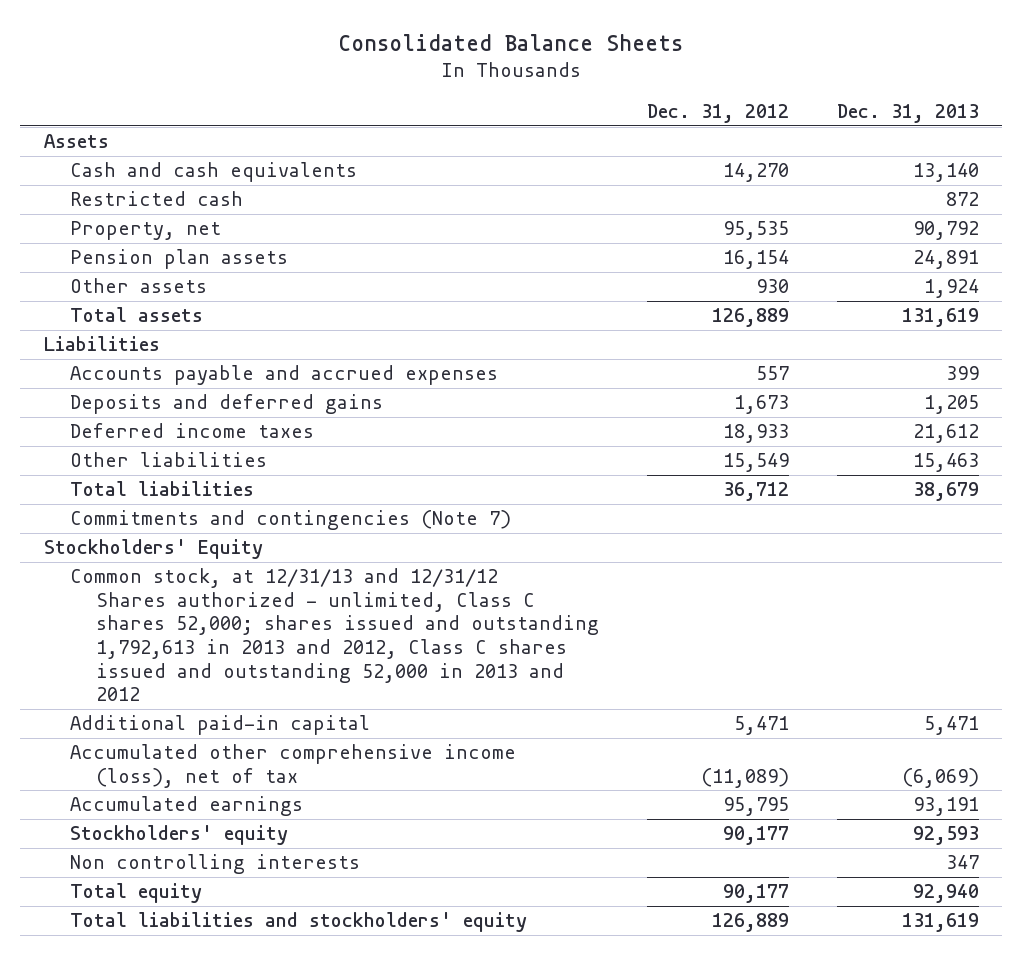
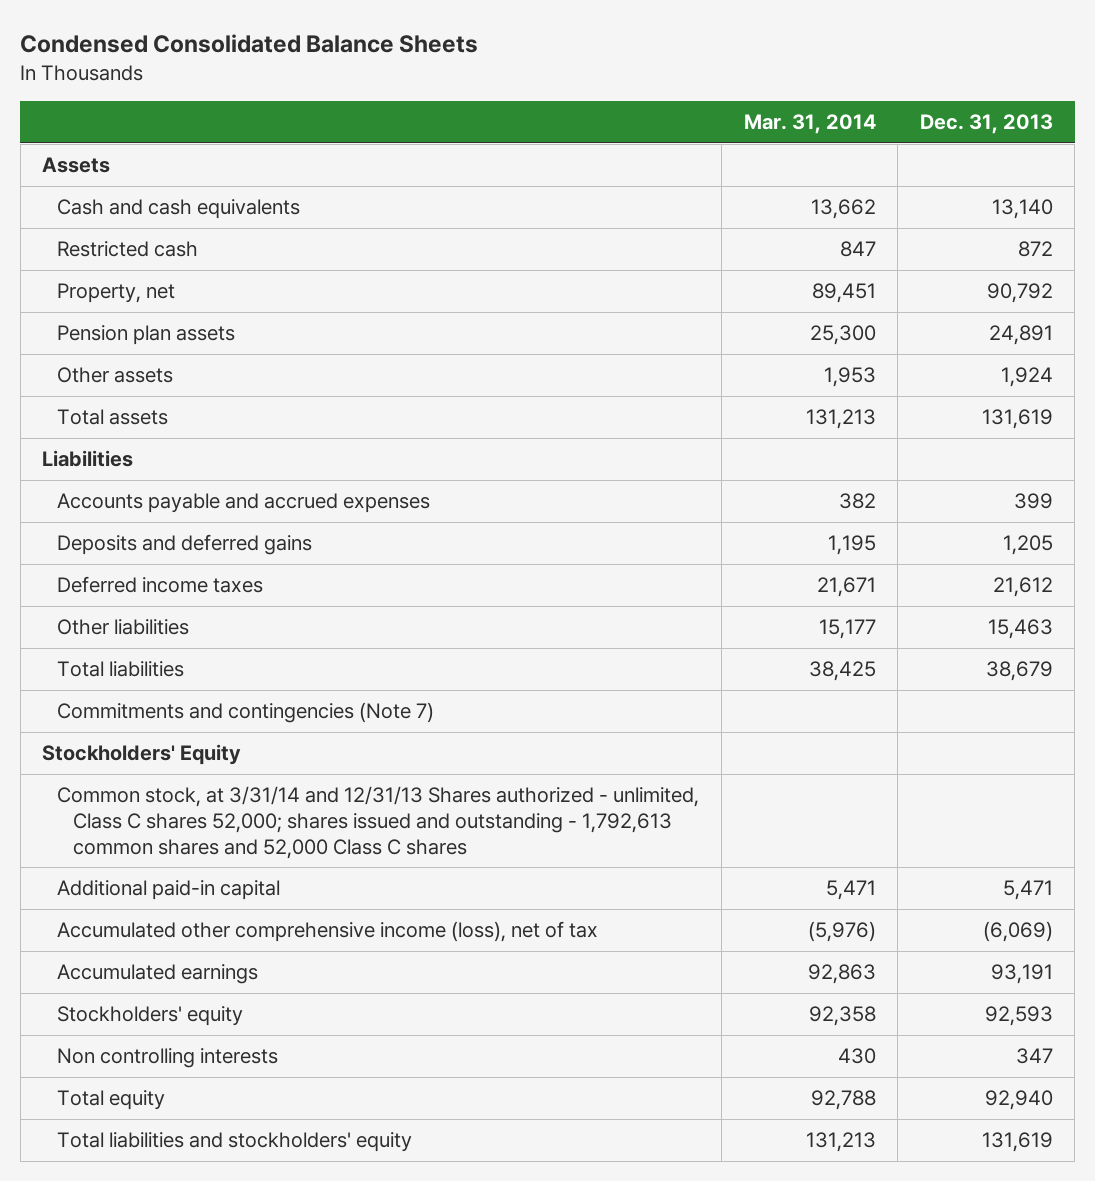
[338,33,684,51] Consolidated Balance Sheets -> [20,34,479,54] Condensed Consolidated Balance Sheets
[646,104,789,124] Dec. 31, 2012 -> none
none -> [743,114,876,135] Mar. 31, 2014
[69,568,599,702] Common stock, at 12/31/13 and 12/31/12 Shares authorized - unlimited, Class C shares 52,000; shares issued and outstanding 1,792,613 in 2013 and 2012, Class C shares issued and outstanding 52,000 in 2013 and 2012 -> [57,786,700,859] Common stock, at 3/31/14 and 12/31/13 Shares authorized - unlimited, Class C shares 52,000; shares issued and outstanding - 1,792,613 common shares and 52,000 Class C shares

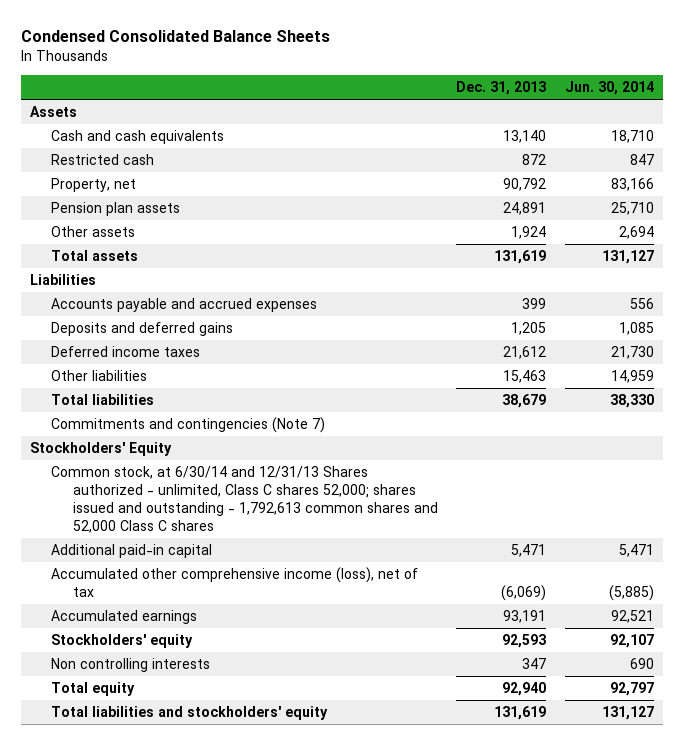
[743,114,876,135] Mar. 31, 2014 -> none
none -> [564,80,654,95] Jun. 30, 2014
[57,786,700,859] Common stock, at 3/31/14 and 12/31/13 Shares authorized - unlimited, Class C shares 52,000; shares issued and outstanding - 1,792,613 common shares and 52,000 Class C shares -> [51,466,438,534] Common stock, at 6/30/14 and 12/31/13 Shares authorized - unlimited, Class C shares 52,000; shares issued and outstanding - 1,792,613 common shares and 52,000 Class C shares

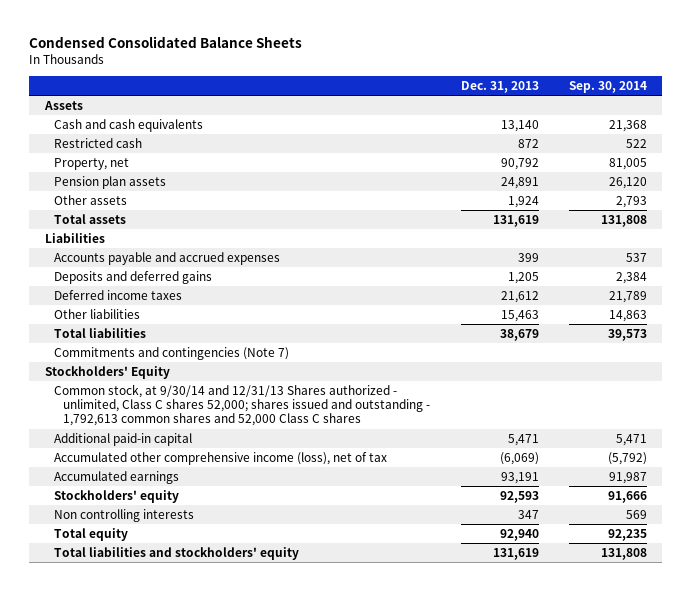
[564,80,654,95] Jun. 30, 2014 -> none
none -> [569,80,648,93] Sep. 30, 2014
[51,466,438,534] Common stock, at 6/30/14 and 12/31/13 Shares authorized - unlimited, Class C shares 52,000; shares issued and outstanding - 1,792,613 common shares and 52,000 Class C shares -> [54,384,431,427] Common stock, at 9/30/14 and 12/31/13 Shares authorized - unlimited, Class C shares 52,000; shares issued and outstanding - 1,792,613 common shares and 52,000 Class C shares

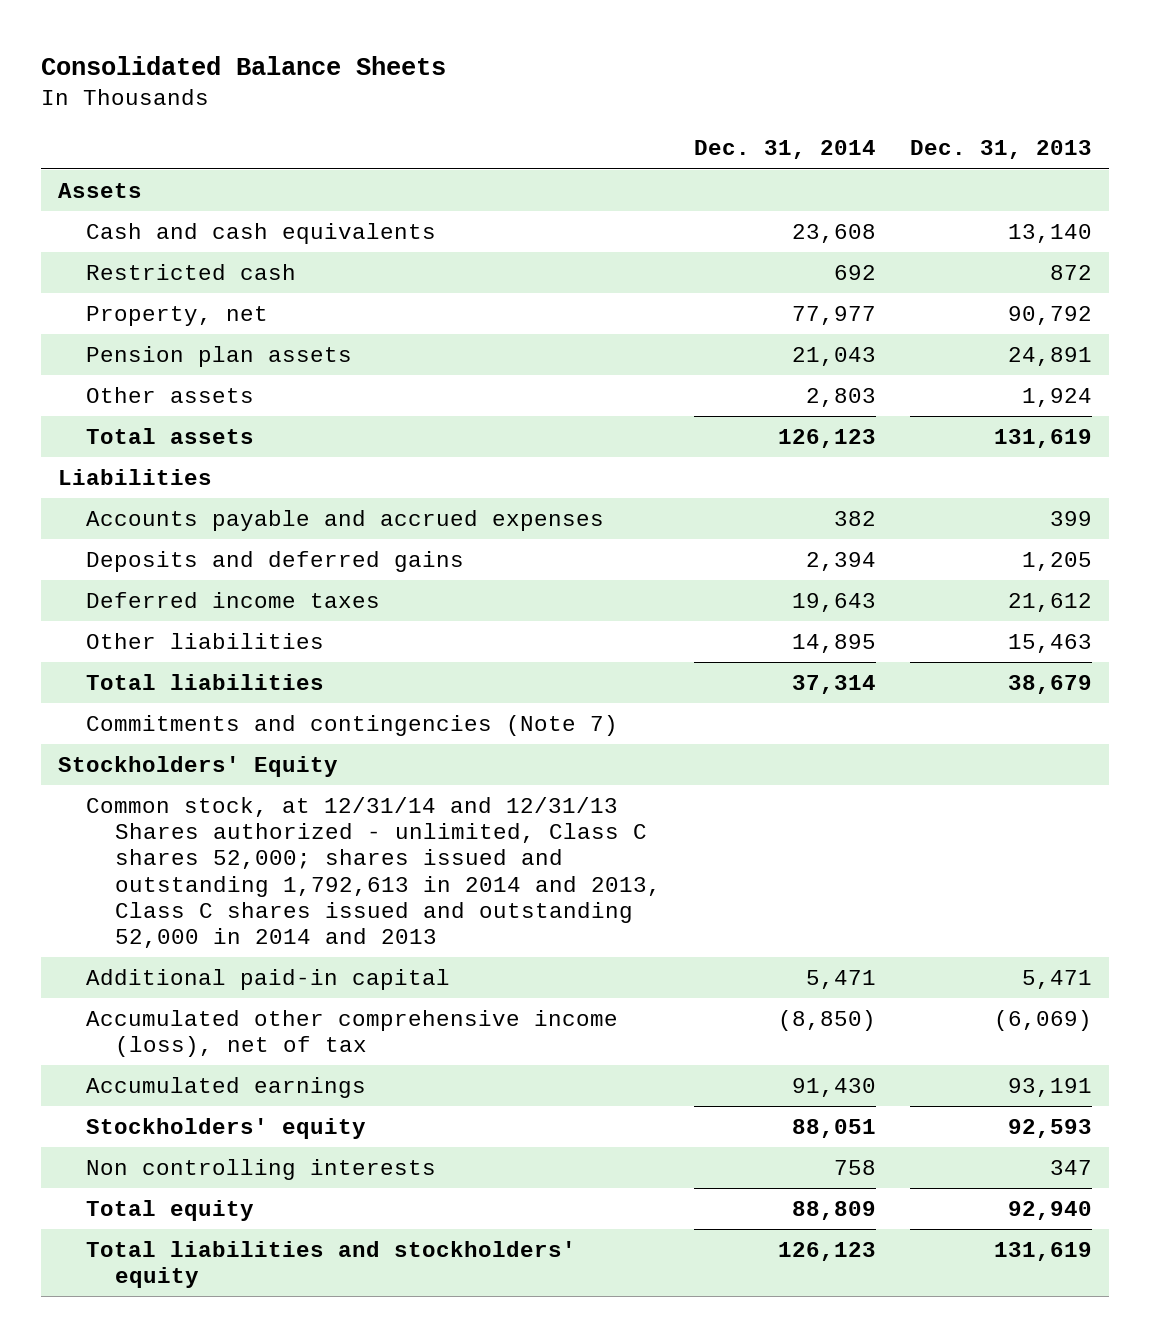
[29,35,303,48] Condensed Consolidated Balance Sheets -> [40,56,446,76] Consolidated Balance Sheets
[569,80,648,93] Sep. 30, 2014 -> none
none -> [694,140,877,160] Dec. 31, 2014
[54,384,431,427] Common stock, at 9/30/14 and 12/31/13 Shares authorized - unlimited, Class C shares 52,000; shares issued and outstanding - 1,792,613 common shares and 52,000 Class C shares -> [86,796,661,949] Common stock, at 12/31/14 and 12/31/13 Shares authorized - unlimited, Class C shares 52,000; shares issued and outstanding 1,792,613 in 2014 and 2013, Class C shares issued and outstanding 52,000 in 2014 and 2013

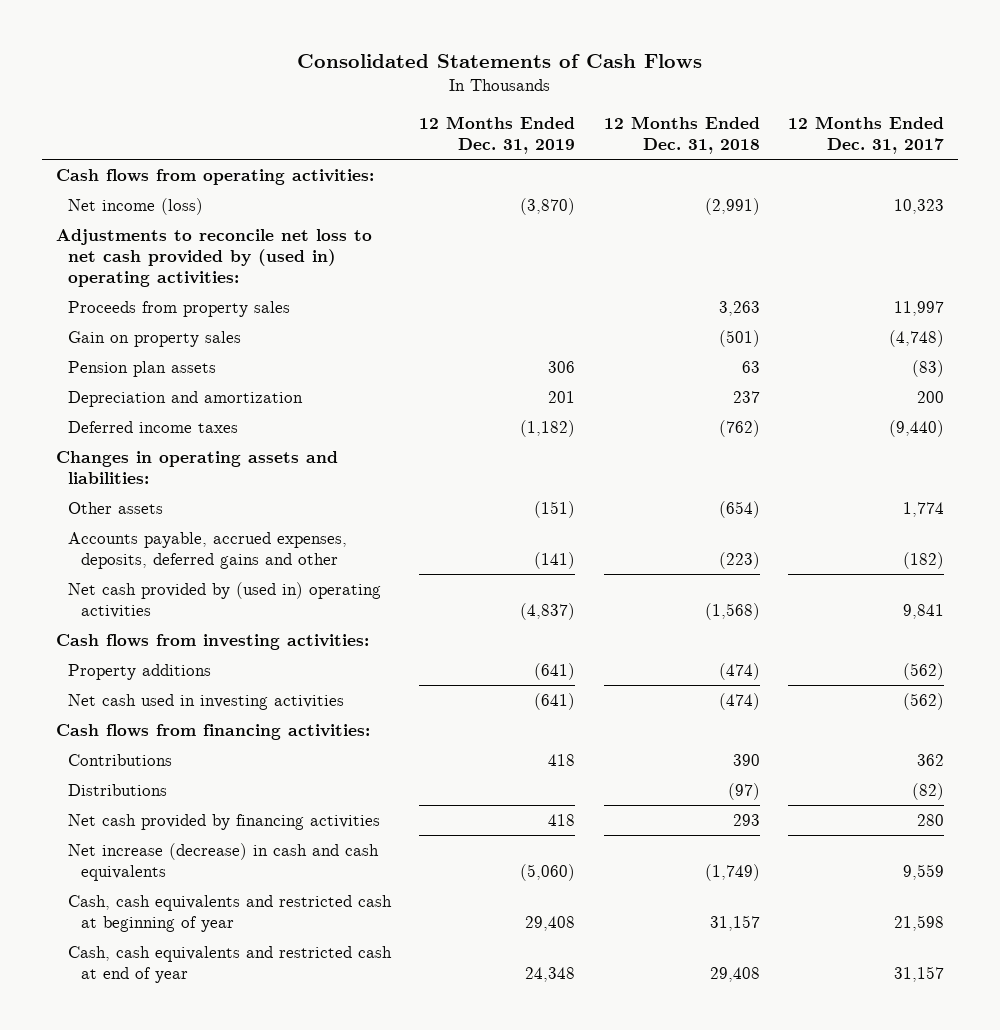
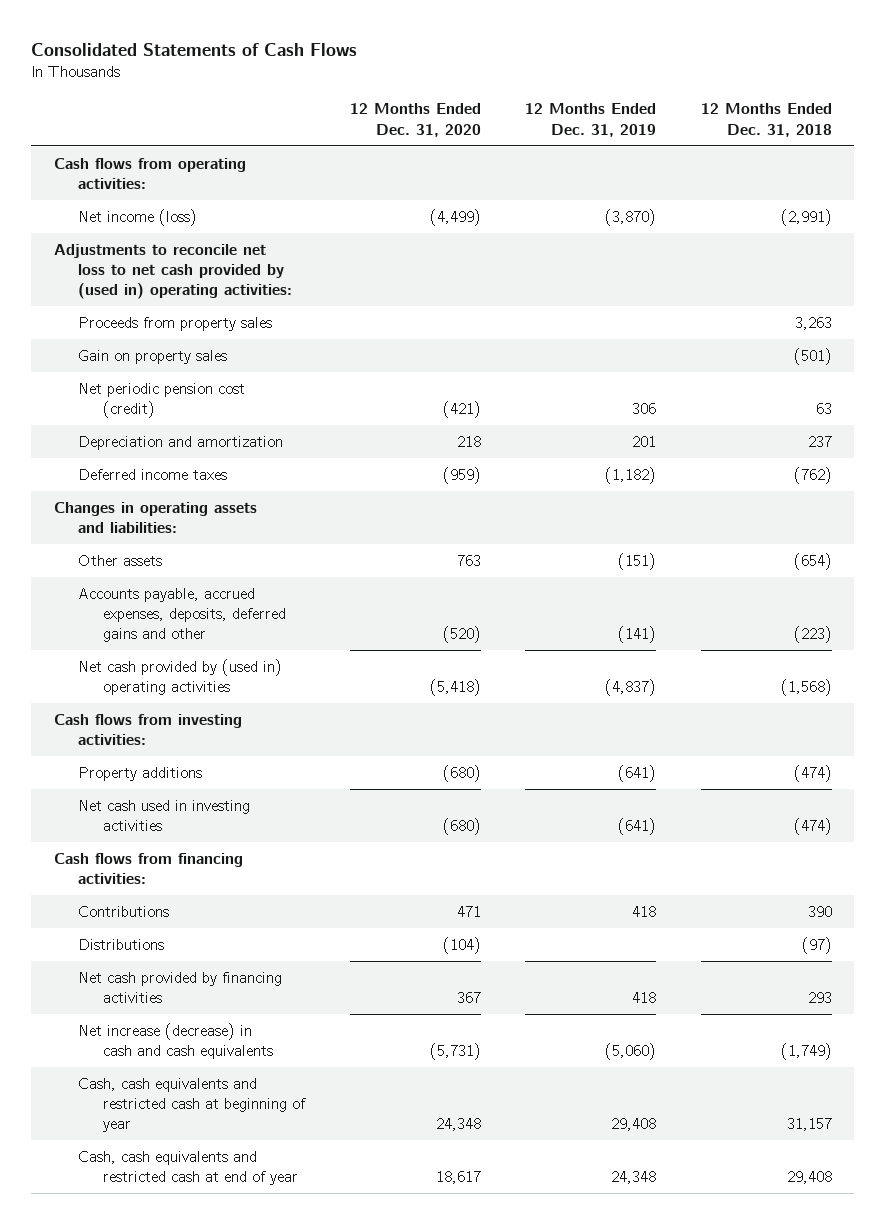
[787,116,944,154] 12 Months Ended Dec. 31, 2017 -> none
none -> [349,103,481,137] 12 Months Ended Dec. 31, 2020
[68,361,217,378] Pension plan assets -> [78,382,246,419] Net periodic pension cost (credit)

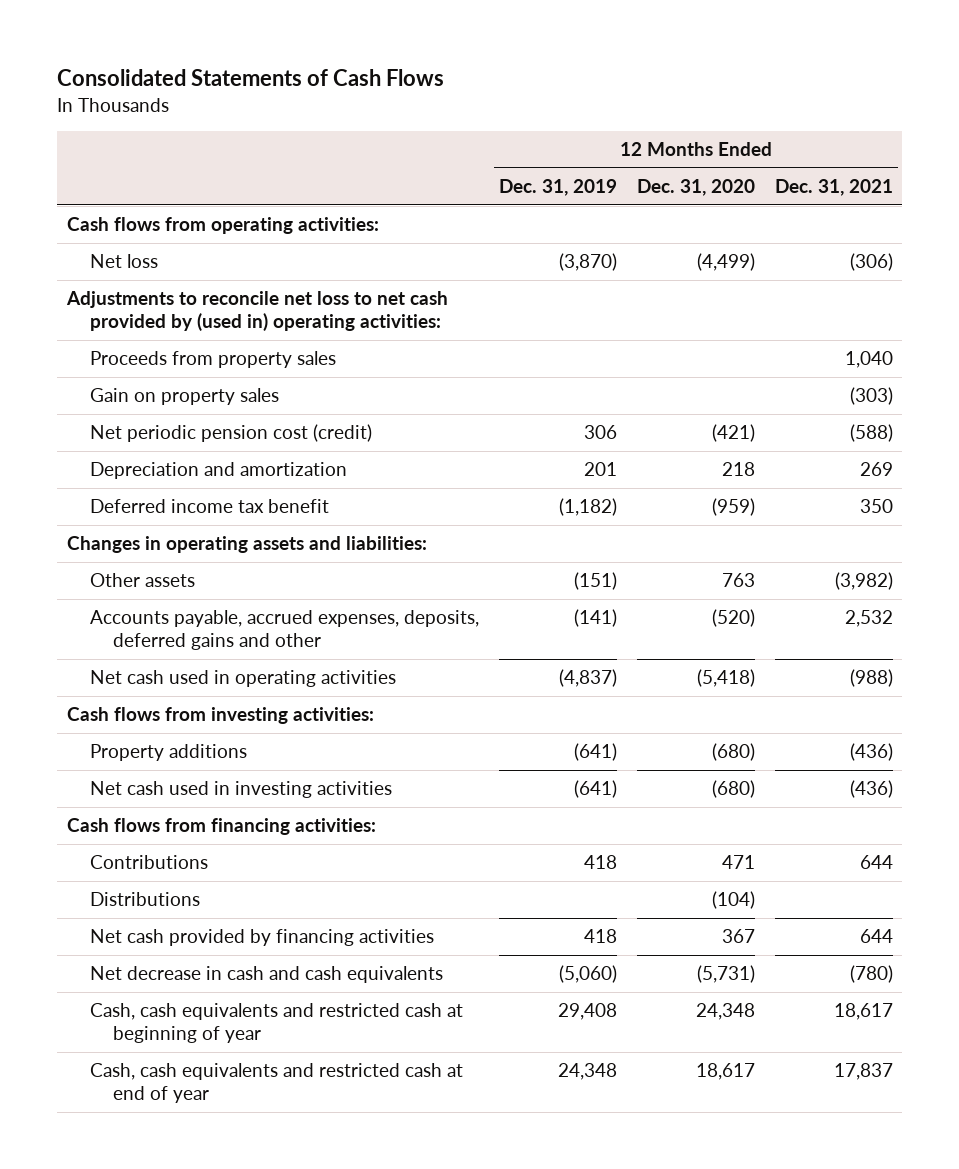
[700,103,832,137] 12 Months Ended Dec. 31, 2018 -> none
none -> [774,179,893,197] Dec. 31, 2021
[78,208,198,226] Net income (loss) -> [89,254,158,269] Net loss
[78,468,228,480] Deferred income taxes -> [89,499,329,514] Deferred income tax benefit
[78,658,283,696] Net cash provided by (used in) operating activities -> [89,670,396,688] Net cash used in operating activities
[78,1022,274,1060] Net increase (decrease) in cash and cash equivalents -> [89,966,443,984] Net decrease in cash and cash equivalents

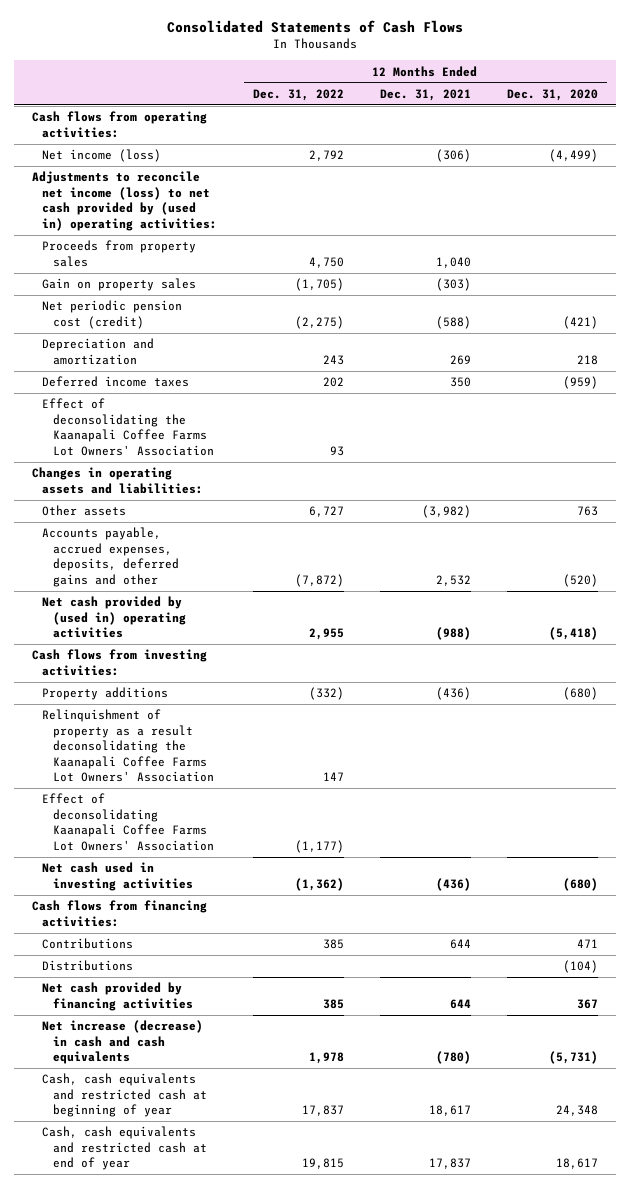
[498,179,617,197] Dec. 31, 2019 -> none
none -> [253,89,345,102] Dec. 31, 2022
[89,254,158,269] Net loss -> [42,149,162,163] Net income (loss)
[65,291,448,331] Adjustments to reconcile net loss to net cash provided by (used in) operating activities: -> [31,171,218,231] Adjustments to reconcile net income (loss) to net cash provided by (used in) operating activities:
[89,499,329,514] Deferred income tax benefit -> [42,376,190,388] Deferred income taxes
none -> [42,398,215,456] Effect of deconsolidating the Kaanapali Coffee Farms Lot Owners' Association
[89,670,396,688] Net cash used in operating activities -> [42,596,187,639] Net cash provided by (used in) operating activities
none -> [42,709,215,783] Relinquishment of property as a result deconsolidating the Kaanapali Coffee Farms Lot Owners' Association
none -> [42,793,215,851] Effect of deconsolidating Kaanapali Coffee Farms Lot Owners' Association
[89,966,443,984] Net decrease in cash and cash equivalents -> [42,1020,204,1065] Net increase (decrease) in cash and cash equivalents

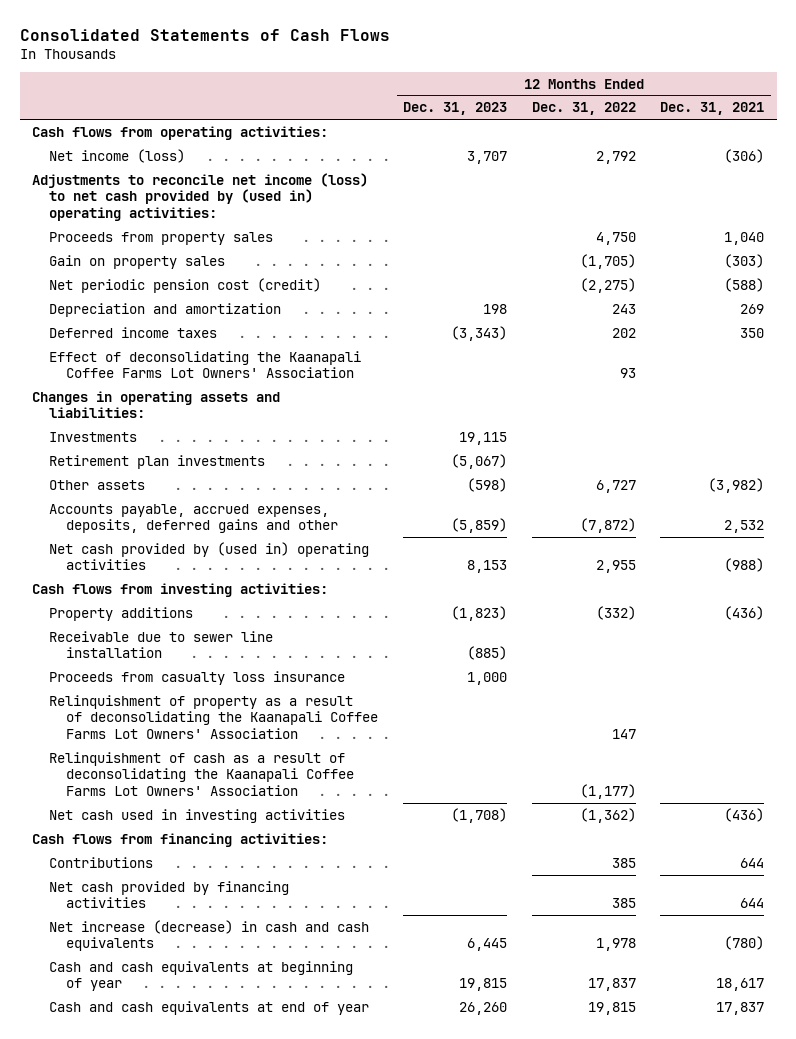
[506,89,598,102] Dec. 31, 2020 -> none
none -> [402,102,507,116] Dec. 31, 2023
none -> [49,431,138,442] Investments
none -> [49,454,266,469] Retirement plan investments
none -> [49,630,274,659] Receivable due to sewer line installation
none -> [49,670,346,685] Proceeds from casualty loss insurance
[42,709,215,783] Relinquishment of property as a result deconsolidating the Kaanapali Coffee Farms Lot Owners' Association -> [49,694,379,739] Relinquishment of property as a result of deconsolidating the Kaanapali Coffee Farms Lot Owners' Association
[42,793,215,851] Effect of deconsolidating Kaanapali Coffee Farms Lot Owners' Association -> [49,751,355,796] Relinquishment of cash as a result of deconsolidating the Kaanapali Coffee Farms Lot Owners' Association
[42,960,134,972] Distributions -> none
[42,1073,208,1118] Cash, cash equivalents and restricted cash at beginning of year -> [49,960,354,992] Cash and cash equivalents at beginning of year
[42,1126,208,1171] Cash, cash equivalents and restricted cash at end of year -> [49,1000,370,1015] Cash and cash equivalents at end of year

